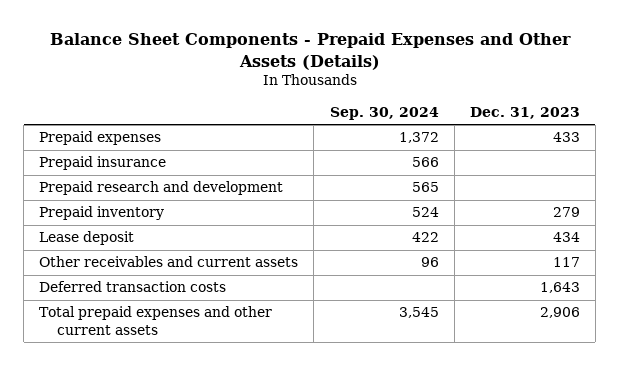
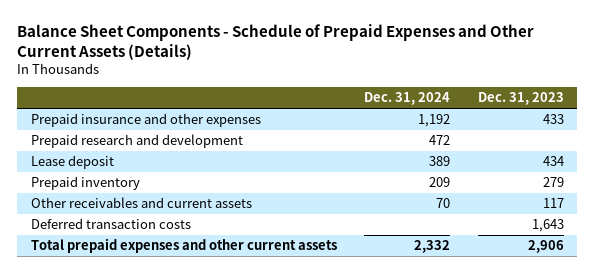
[49,33,571,70] Balance Sheet Components - Prepaid Expenses and Other Assets (Details) -> [16,23,534,60] Balance Sheet Components - Schedule of Prepaid Expenses and Other Current Assets (Details)
[329,106,439,120] Sep. 30, 2024 -> none
none -> [364,92,451,106] Dec. 31, 2024
[39,156,167,171] Prepaid insurance -> none
[39,131,162,146] Prepaid expenses -> [30,113,261,128] Prepaid insurance and other expenses
[39,206,165,221] Prepaid inventory -> [30,176,140,191] Prepaid inventory

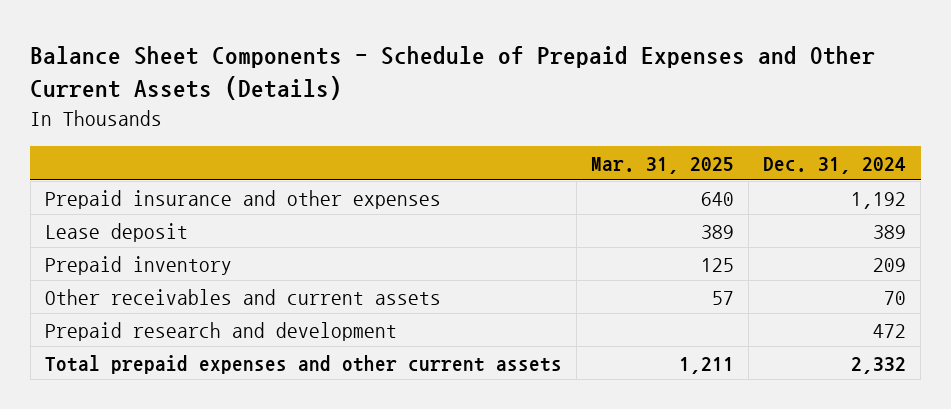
[477,92,564,106] Dec. 31, 2023 -> none
none -> [591,156,735,174] Mar. 31, 2025
[30,218,191,230] Deferred transaction costs -> none
[30,134,243,149] Prepaid research and development -> [44,321,397,341] Prepaid research and development

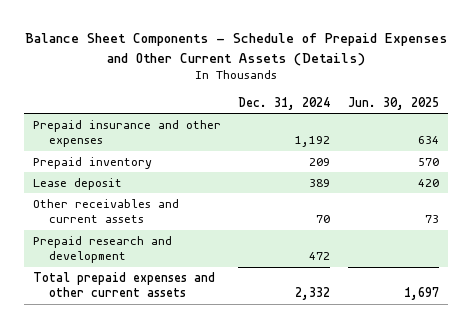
[591,156,735,174] Mar. 31, 2025 -> none
none -> [347,96,439,110] Jun. 30, 2025
[44,222,188,242] Lease deposit -> [32,177,122,190] Lease deposit

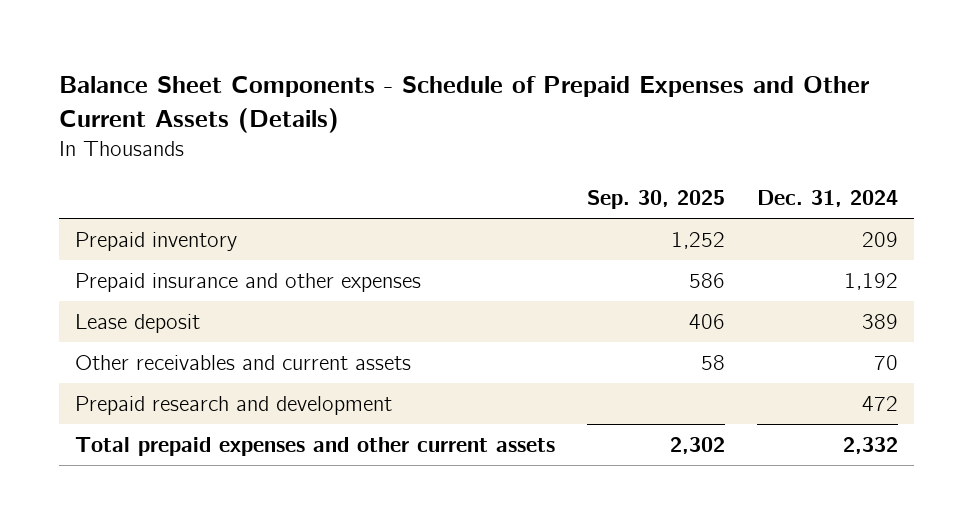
[347,96,439,110] Jun. 30, 2025 -> none
none -> [587,190,726,210] Sep. 30, 2025
[32,119,221,148] Prepaid insurance and other expenses -> [75,272,422,292] Prepaid insurance and other expenses

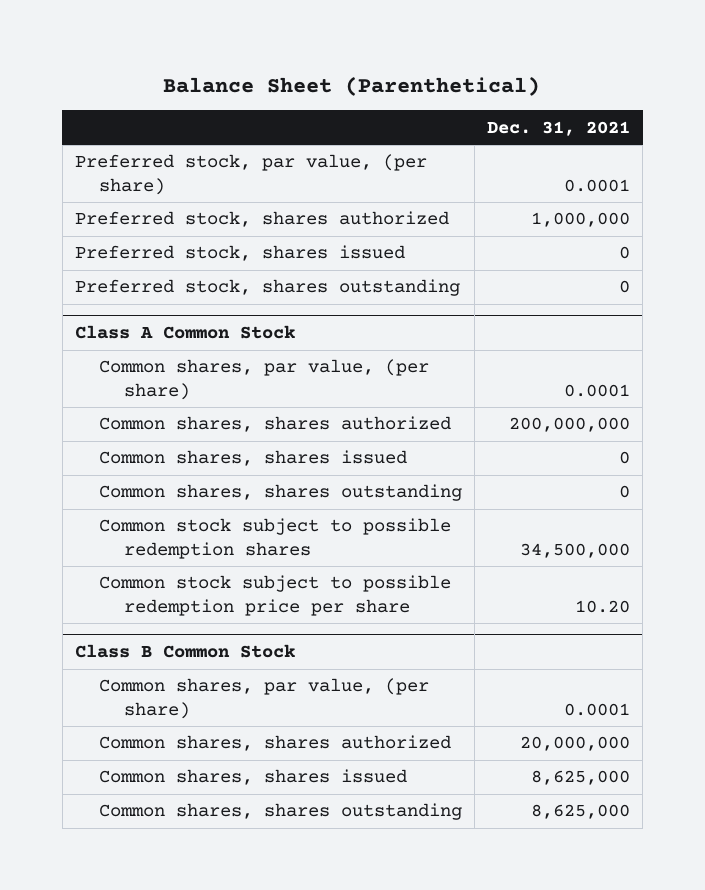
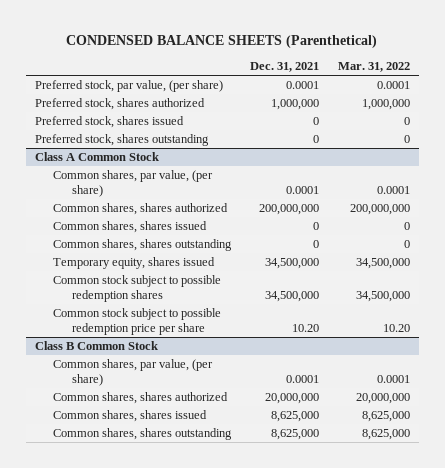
[163,75,541,96] Balance Sheet (Parenthetical) -> [66,34,378,48] CONDENSED BALANCE SHEETS (Parenthetical)
none -> [337,62,410,73] Mar. 31, 2022
none -> [53,257,216,270] Temporary equity, shares issued

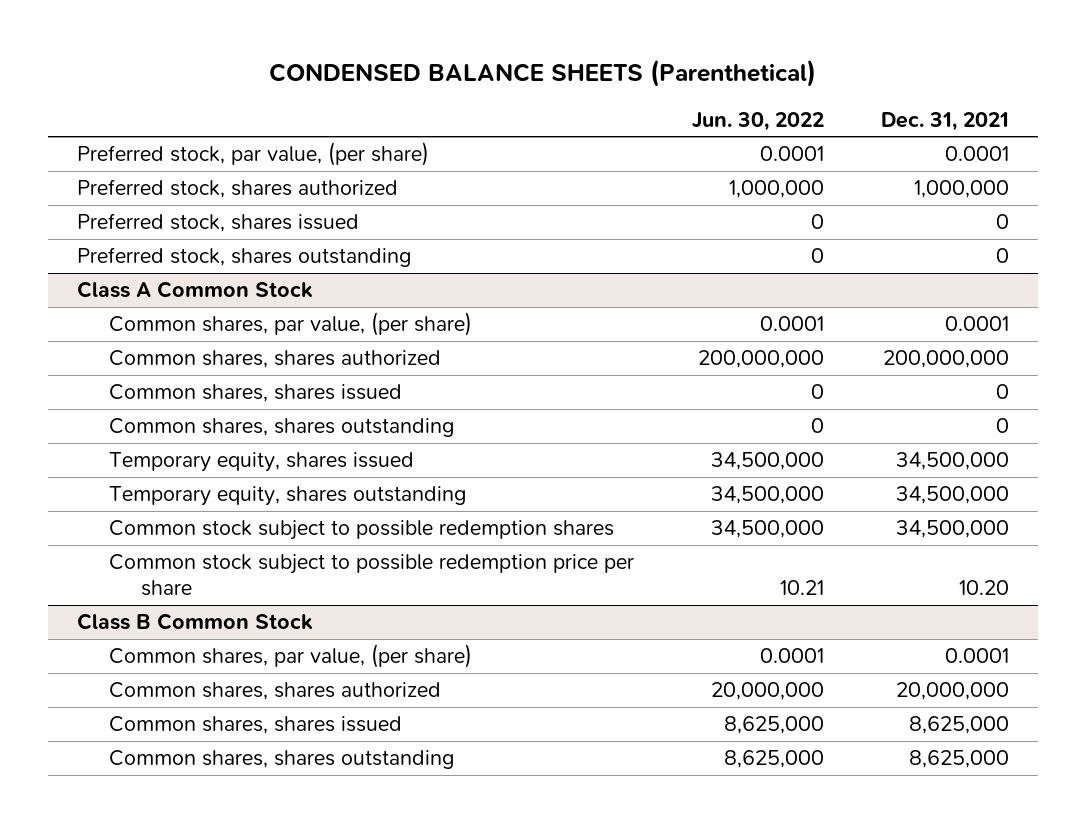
[337,62,410,73] Mar. 31, 2022 -> none
none -> [691,111,824,131] Jun. 30, 2022
none -> [108,486,466,507] Temporary equity, shares outstanding

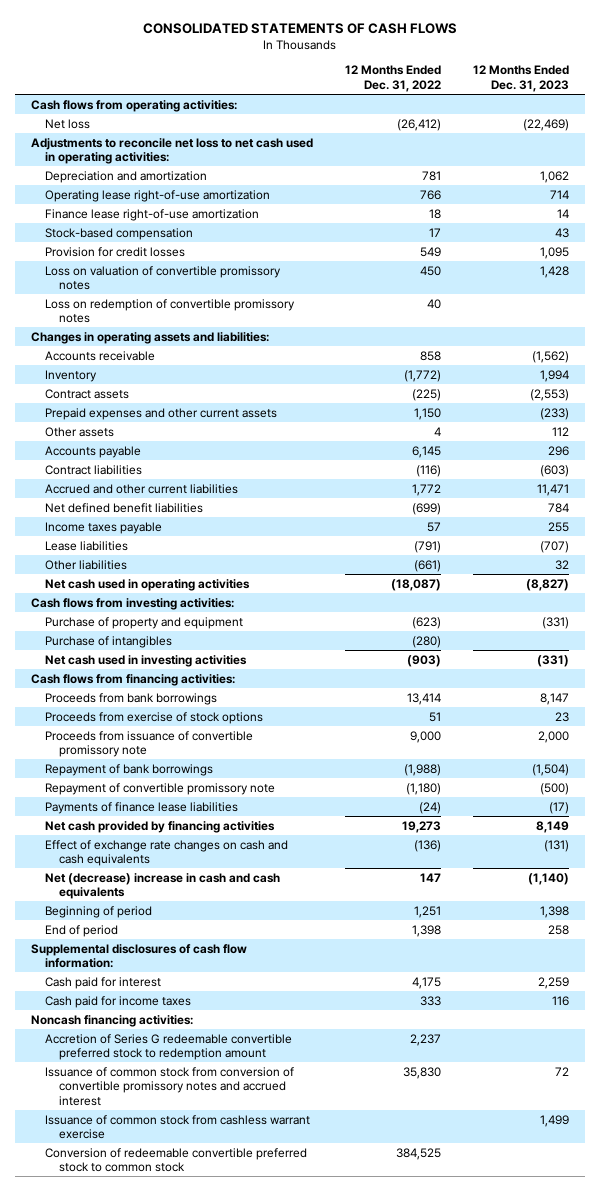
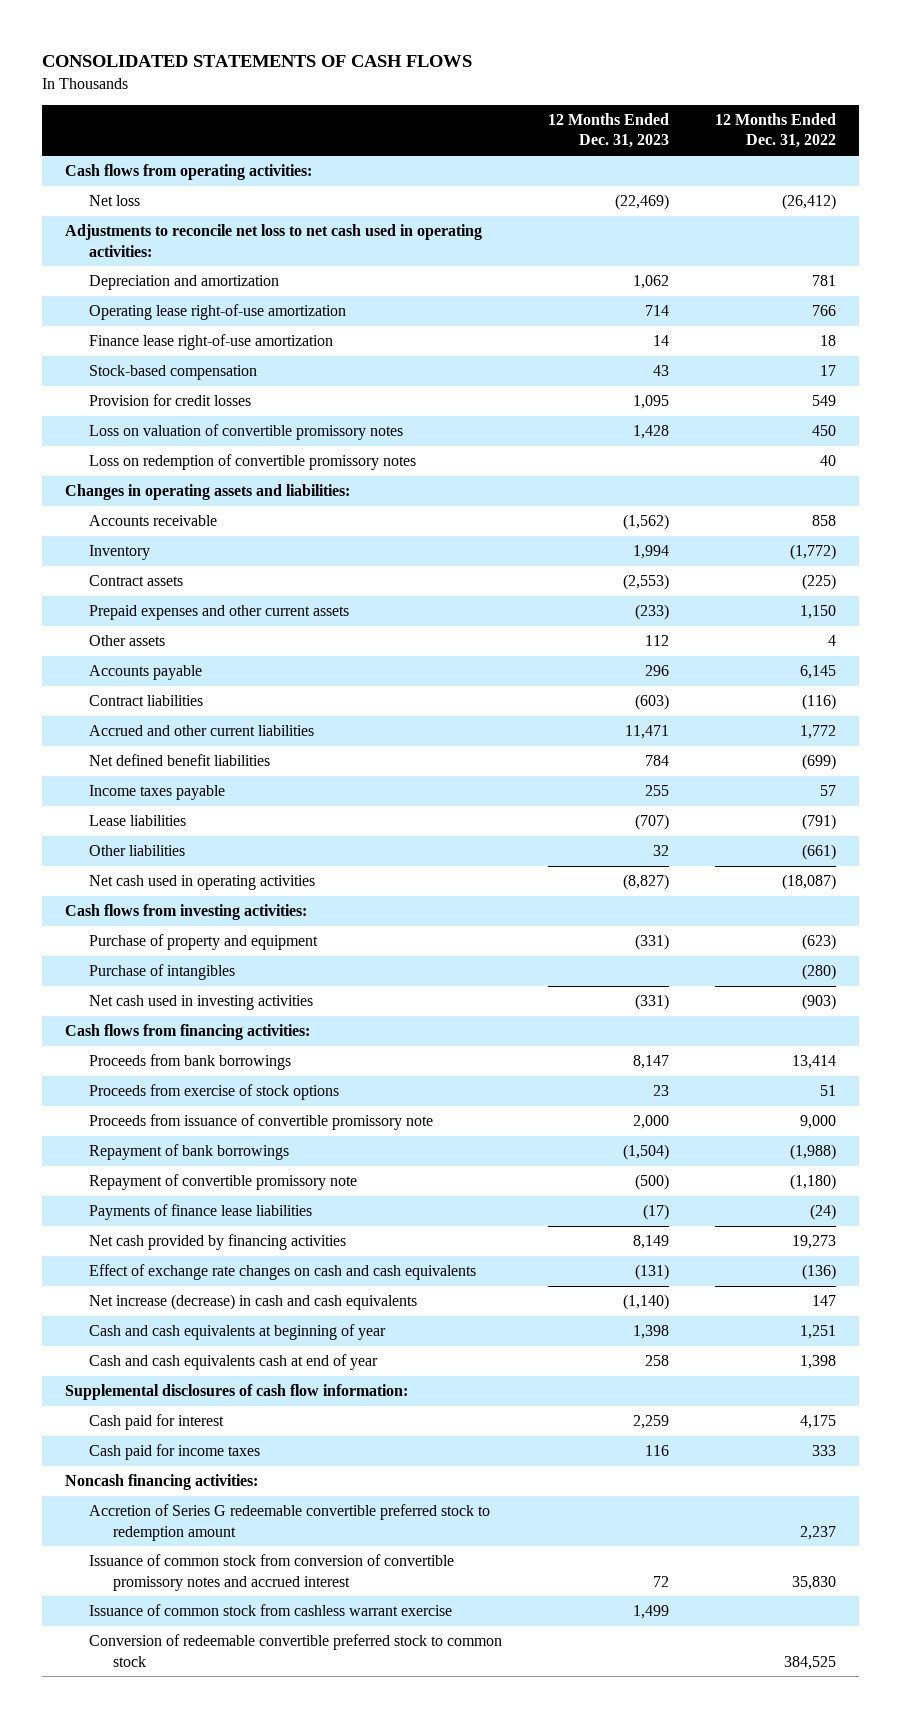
[44,872,280,900] Net (decrease) increase in cash and cash equivalents -> [89,1294,418,1311] Net increase (decrease) in cash and cash equivalents
[44,905,152,918] Beginning of period -> [89,1324,387,1341] Cash and cash equivalents at beginning of year
[44,924,118,937] End of period -> [89,1354,379,1371] Cash and cash equivalents cash at end of year

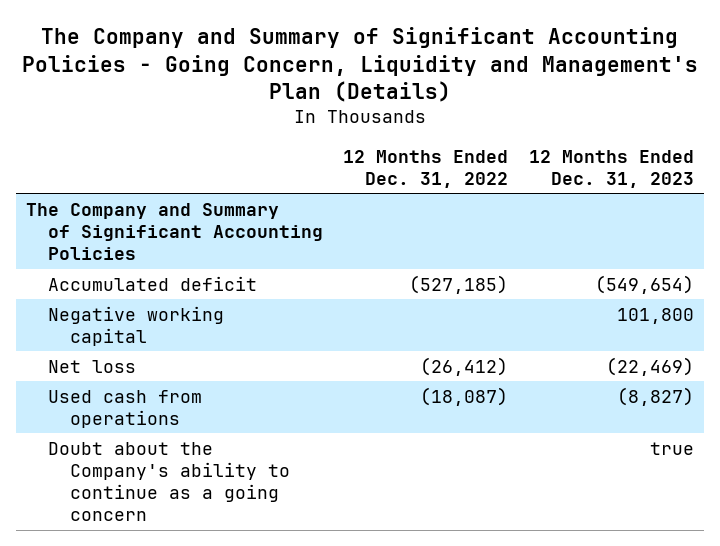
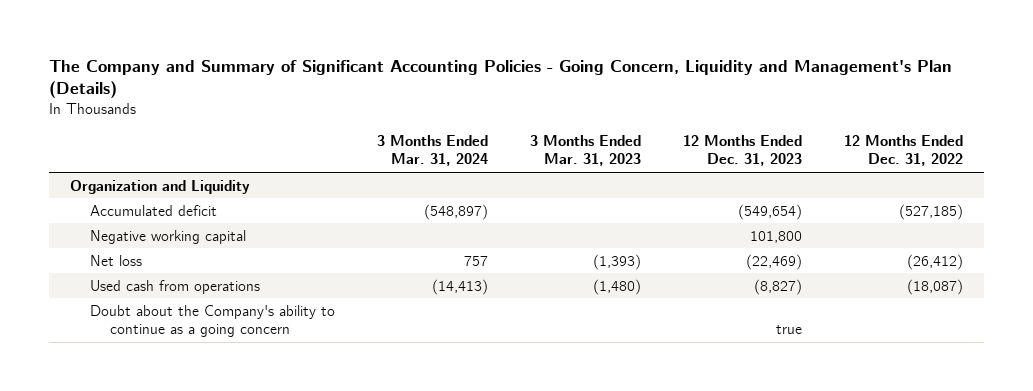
none -> [376,134,488,167] 3 Months Ended Mar. 31, 2024
none -> [529,134,641,167] 3 Months Ended Mar. 31, 2023
[26,202,324,260] The Company and Summary of Significant Accounting Policies -> [70,179,251,194] Organization and Liquidity

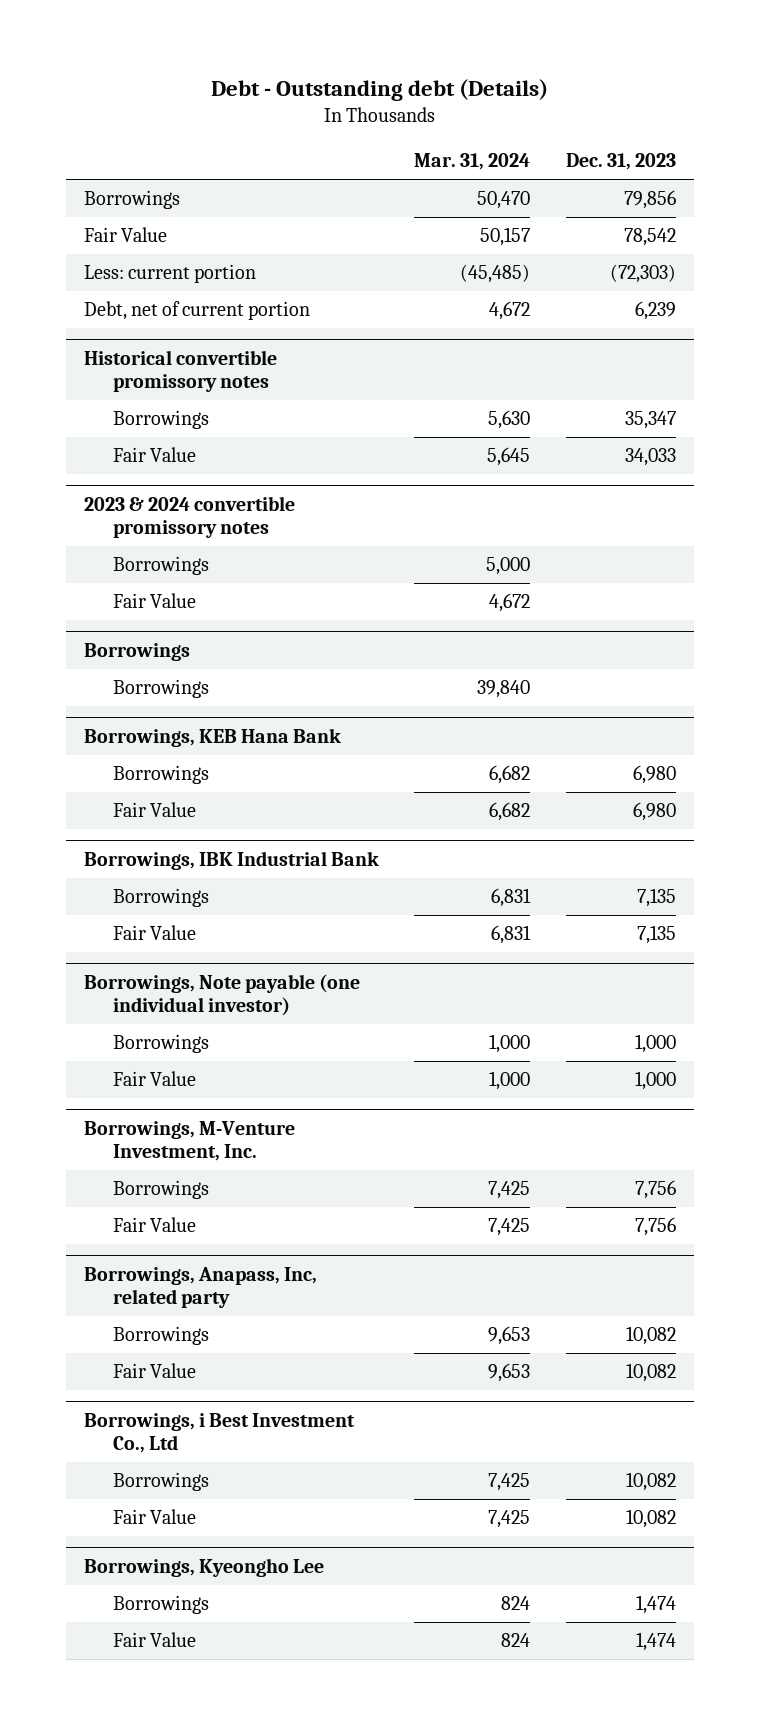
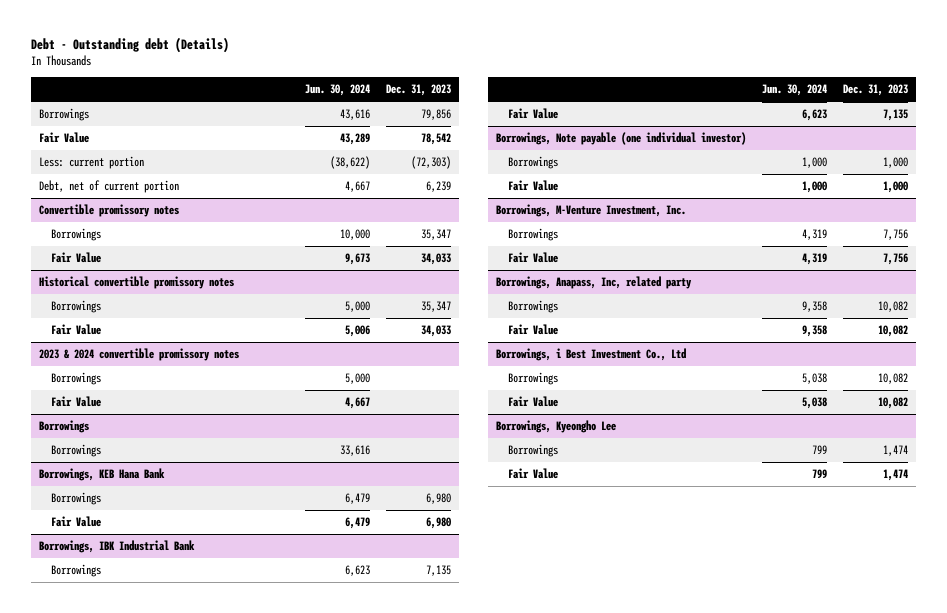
[414,153,531,171] Mar. 31, 2024 -> none
none -> [304,84,370,97] Jun. 30, 2024
none -> [38,204,179,218] Convertible promissory notes
none -> [50,228,101,242] Borrowings
none -> [50,252,101,264] Fair Value

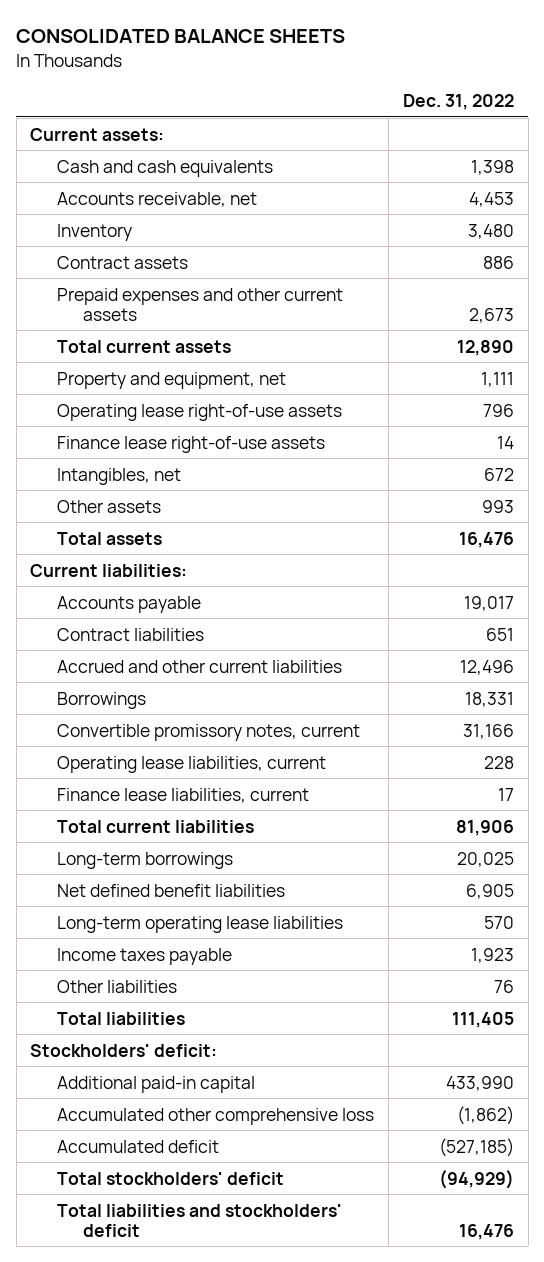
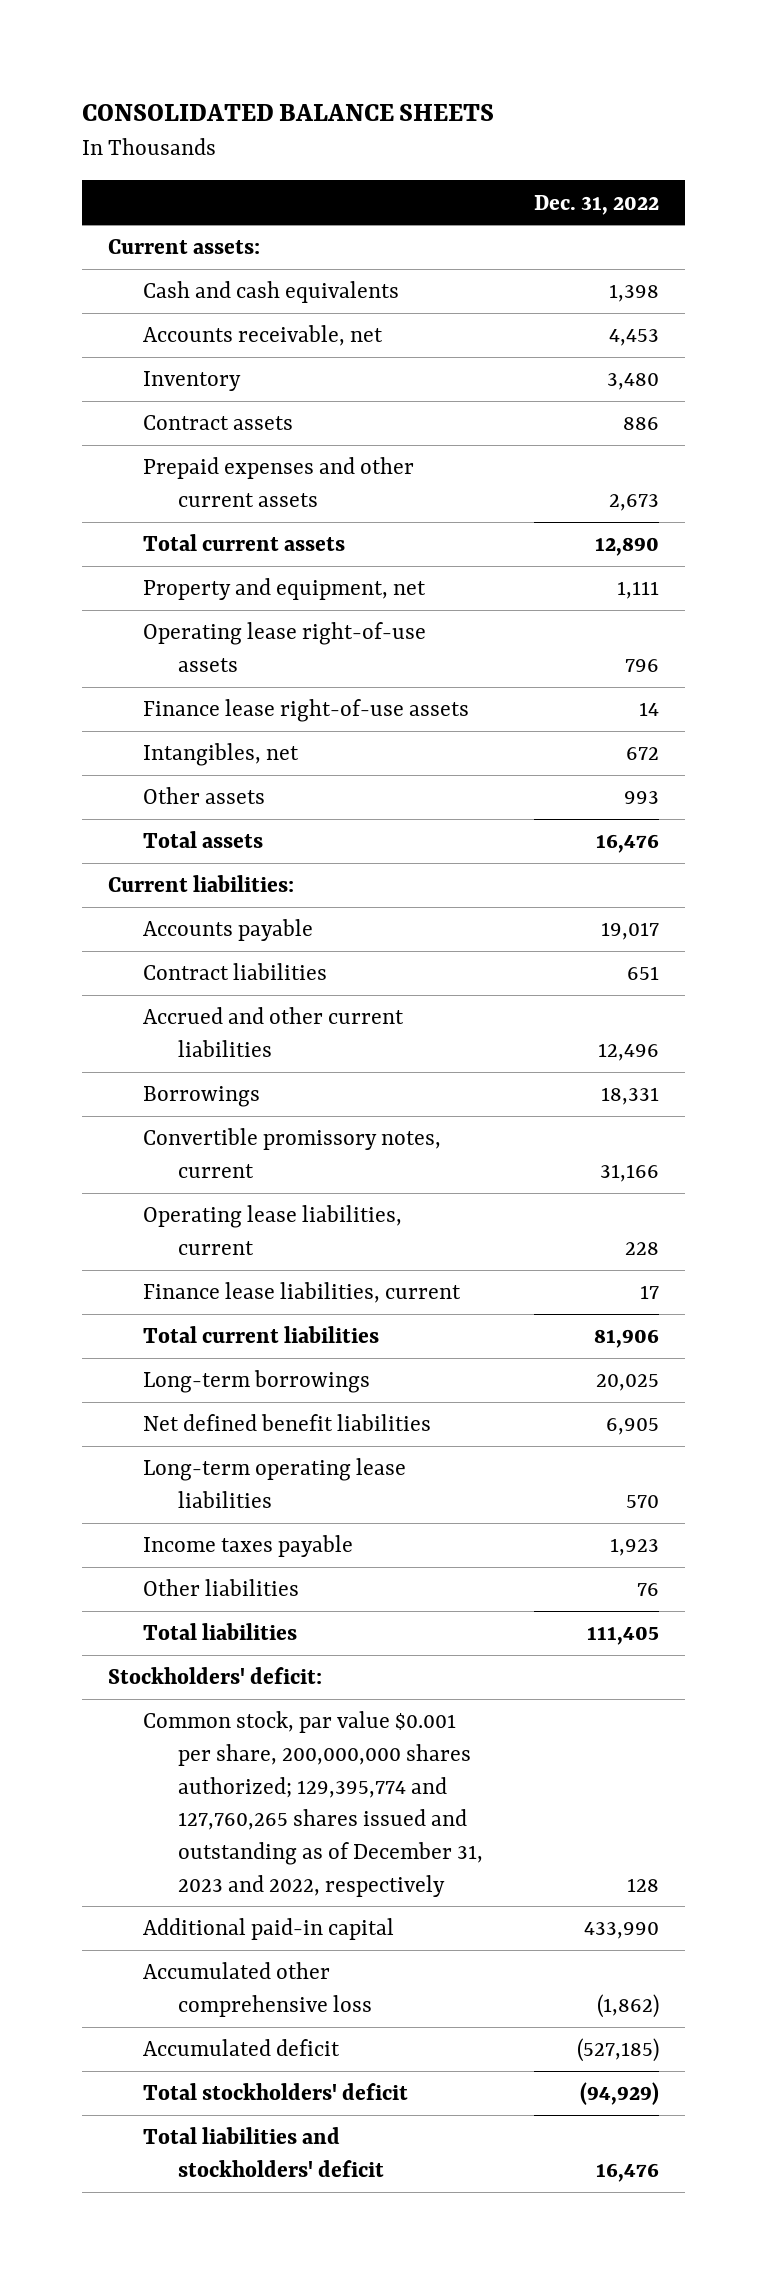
none -> [142,1711,483,1897] Common stock, par value $0.001 per share, 200,000,000 shares authorized; 129,395,774 and 127,760,265 shares issued and outstanding as of December 31, 2023 and 2022, respectively

